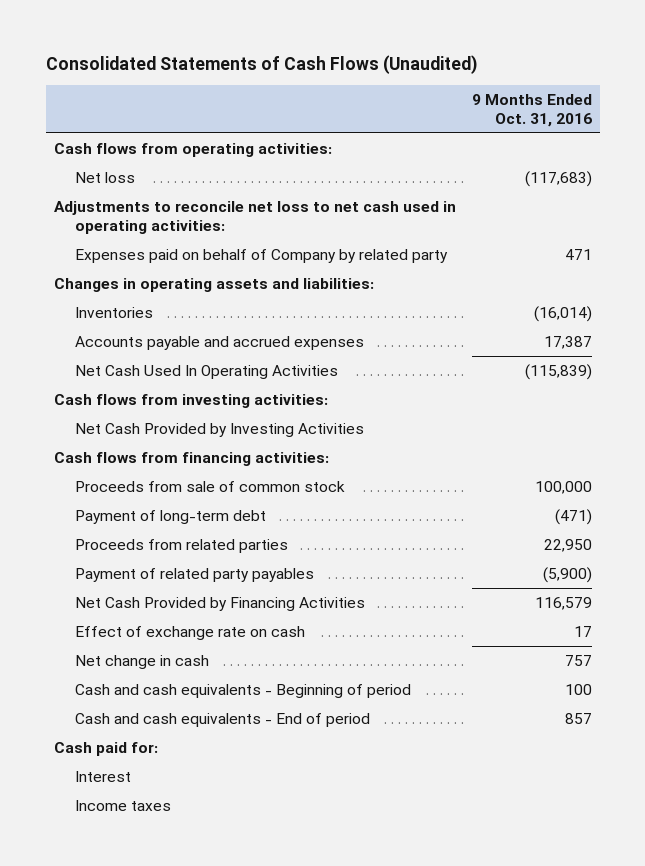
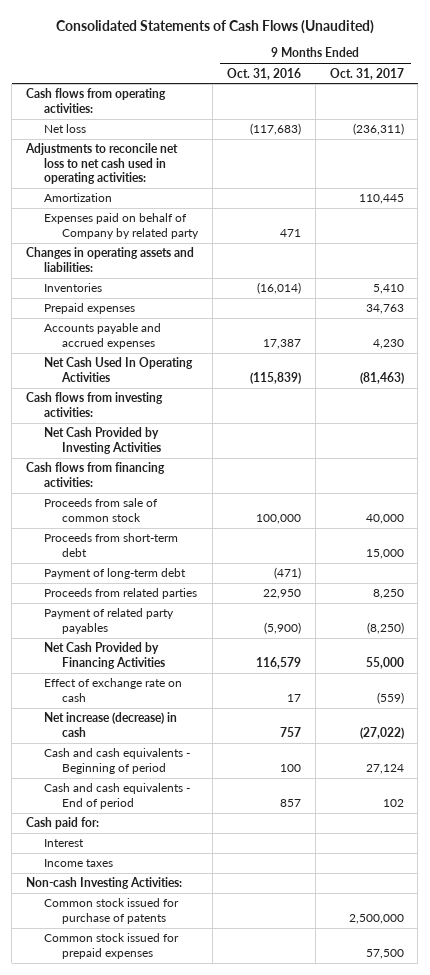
none -> [329,67,404,80] Oct. 31, 2017
none -> [44,193,113,203] Amortization
none -> [44,303,136,315] Prepaid expenses
none -> [44,533,179,557] Proceeds from short-term debt
[74,654,209,669] Net change in cash -> [44,712,178,737] Net increase (decrease) in cash
none -> [26,877,183,890] Non-cash Investing Activities:
none -> [44,898,180,924] Common stock issued for purchase of patents
none -> [44,933,180,959] Common stock issued for prepaid expenses

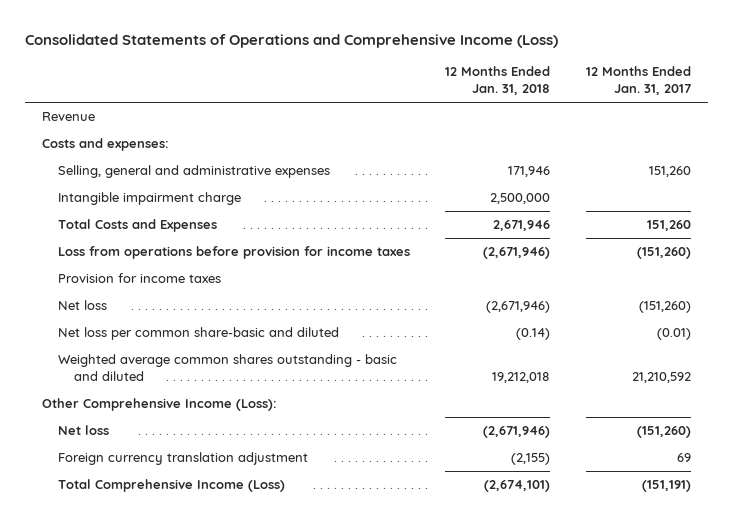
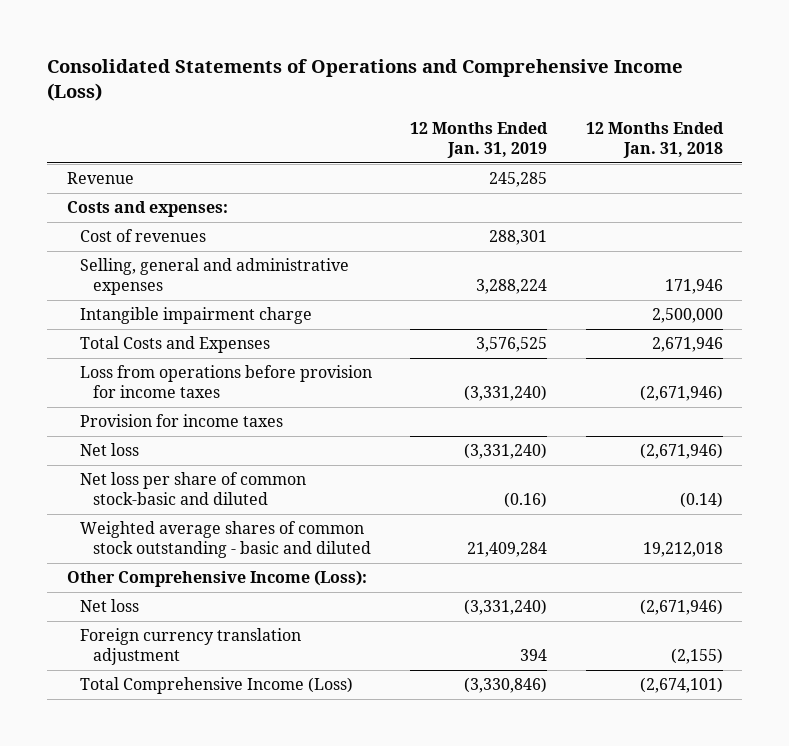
[585,66,691,96] 12 Months Ended Jan. 31, 2017 -> none
none -> [410,122,549,158] 12 Months Ended Jan. 31, 2019
none -> [79,229,206,243] Cost of revenues
[58,327,340,341] Net loss per common share-basic and diluted -> [79,472,306,505] Net loss per share of common stock-basic and diluted
[58,354,398,382] Weighted average common shares outstanding - basic and diluted -> [79,521,371,558] Weighted average shares of common stock outstanding - basic and diluted

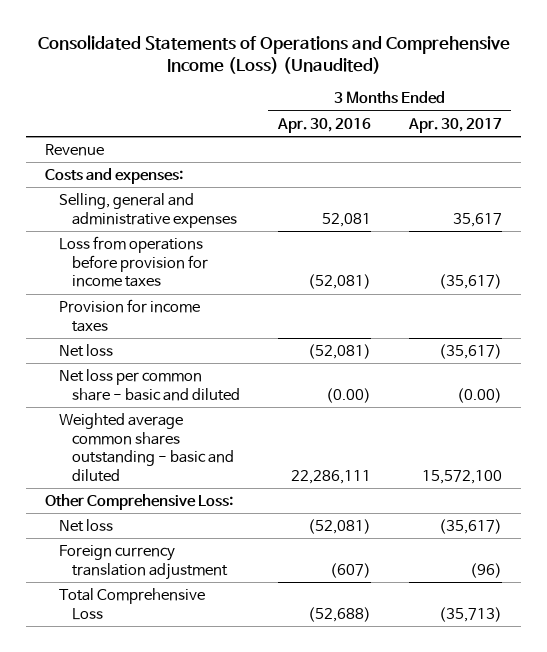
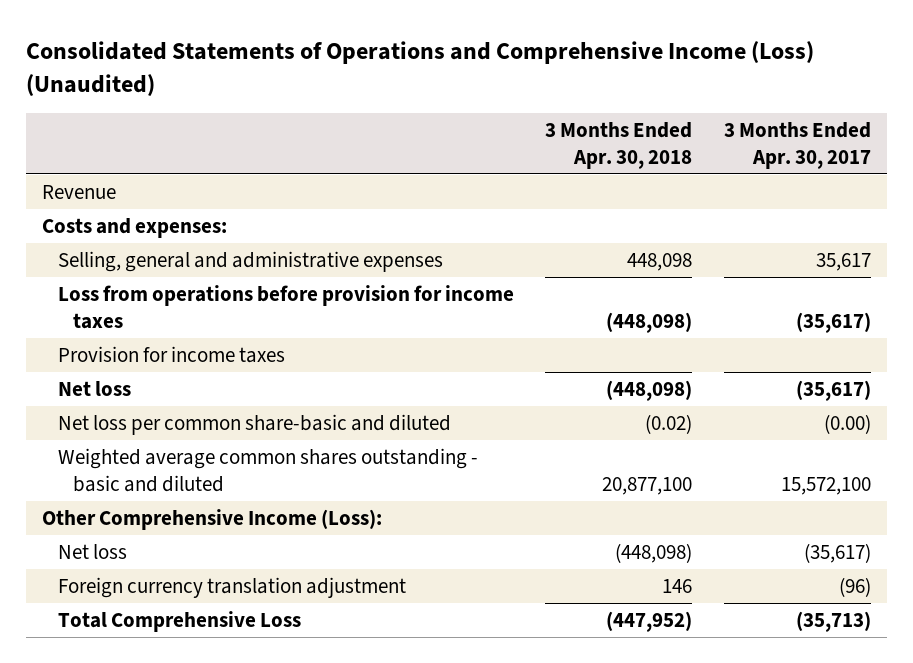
[276,117,371,133] Apr. 30, 2016 -> none
none -> [545,121,693,169] 3 Months Ended Apr. 30, 2018
[58,368,240,401] Net loss per common share - basic and diluted -> [57,414,451,436] Net loss per common share-basic and diluted
[45,493,234,510] Other Comprehensive Loss: -> [42,509,383,531] Other Comprehensive Income (Loss):

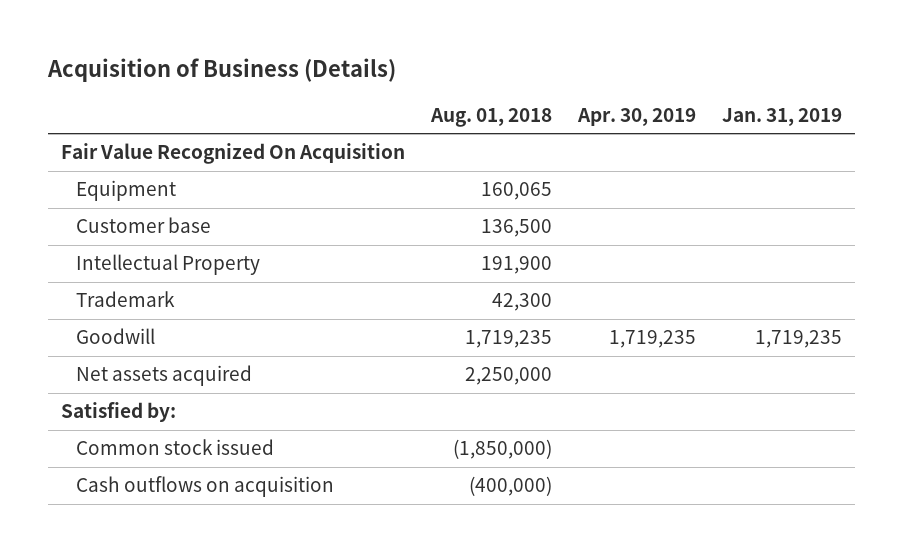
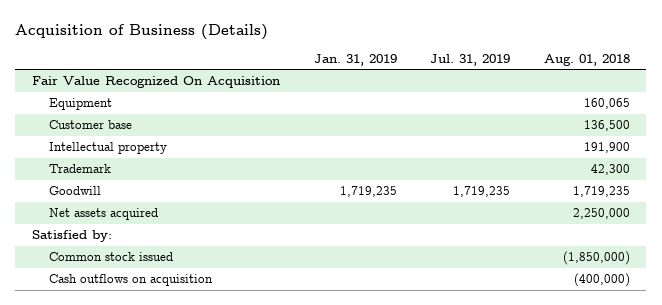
[577,107,697,126] Apr. 30, 2019 -> none
none -> [430,53,511,66] Jul. 31, 2019
[76,254,261,276] Intellectual Property -> [49,142,168,155] Intellectual property

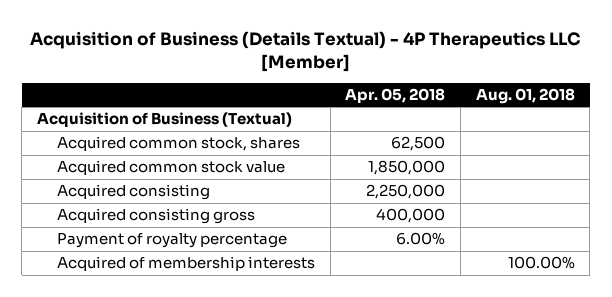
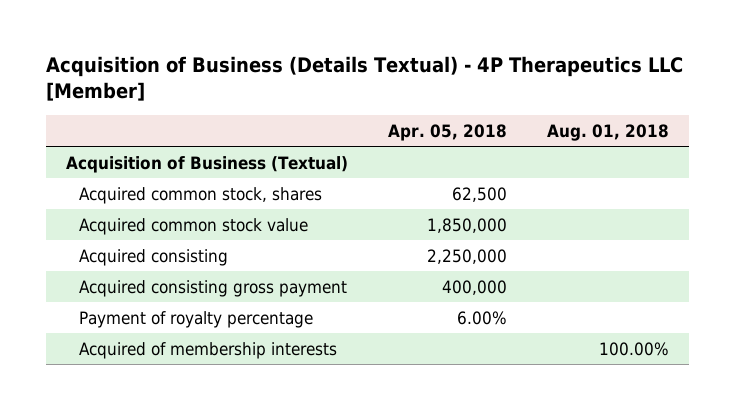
[57,208,256,225] Acquired consisting gross -> [78,279,347,297] Acquired consisting gross payment

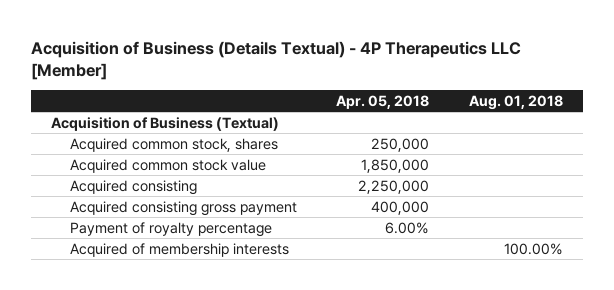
[452,186,508,202] 62,500 -> [371,137,430,152] 250,000

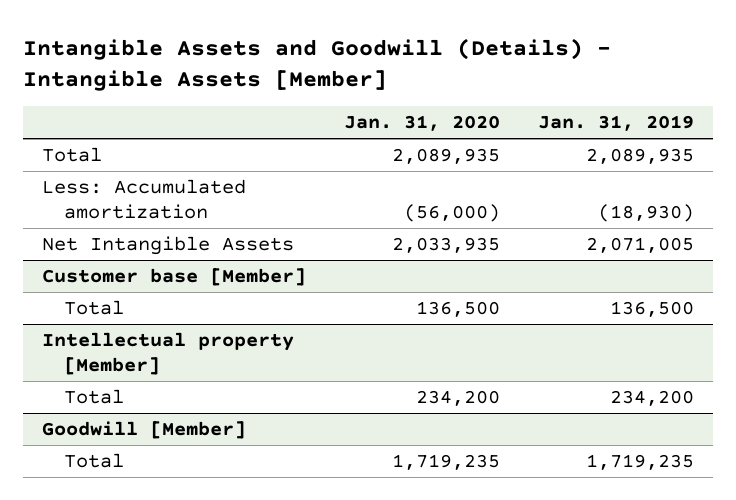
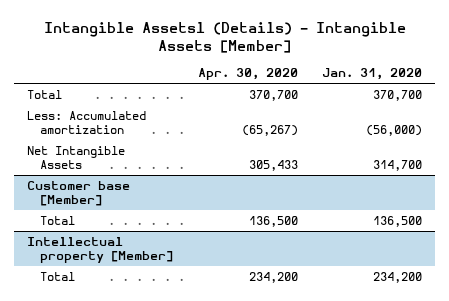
[23,37,612,92] Intangible Assets and Goodwill (Details) - Intangible Assets [Member] -> [43,21,406,53] Intangible Assetsl (Details) - Intangible Assets [Member]
[537,115,694,132] Jan. 31, 2019 -> none
none -> [197,68,298,81] Apr. 30, 2020
[391,147,500,164] 2,089,935 -> [373,89,423,101] 370,700
[391,236,500,253] 2,033,935 -> [373,160,423,172] 314,700
[42,420,247,439] Goodwill [Member] -> none
[63,452,124,468] Total -> none

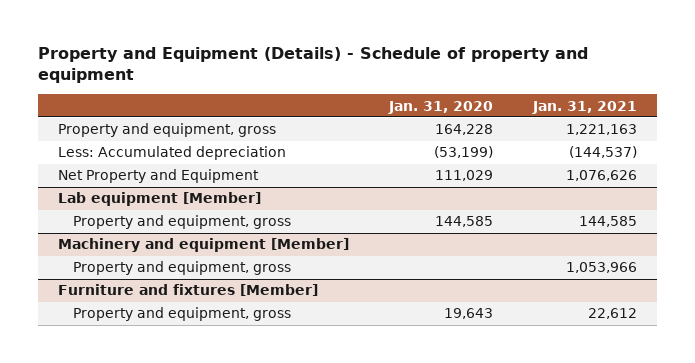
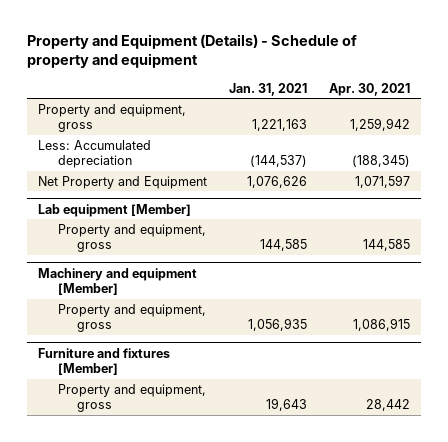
[388,100,494,114] Jan. 31, 2020 -> none
none -> [329,82,411,96] Apr. 30, 2021
[566,262,638,274] 1,053,966 -> [248,318,308,332] 1,056,935
[588,308,638,320] 22,612 -> [266,398,308,412] 19,643

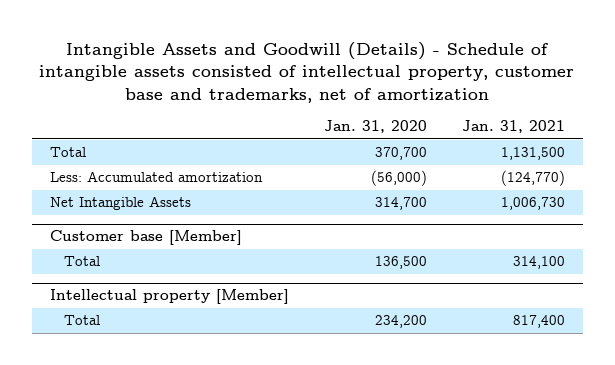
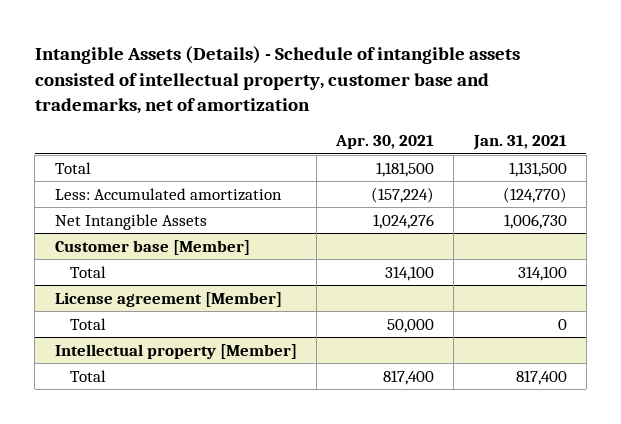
[39,41,575,103] Intangible Assets and Goodwill (Details) - Schedule of intangible assets consisted of intellectual property, customer base and trademarks, net of amortization -> [34,46,520,115] Intangible Assets (Details) - Schedule of intangible assets consisted of intellectual property, customer base and trademarks, net of amortization
[323,120,427,134] Jan. 31, 2020 -> none
none -> [335,135,435,150] Apr. 30, 2021
none -> [54,291,282,307] License agreement [Member]
none -> [69,317,106,330] Total

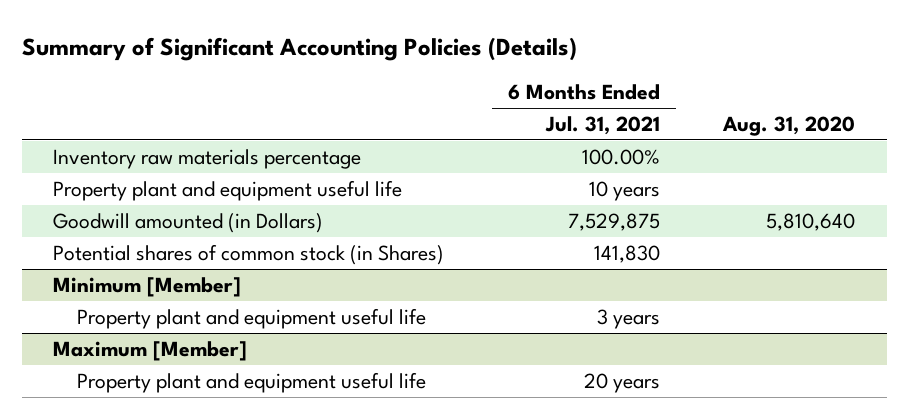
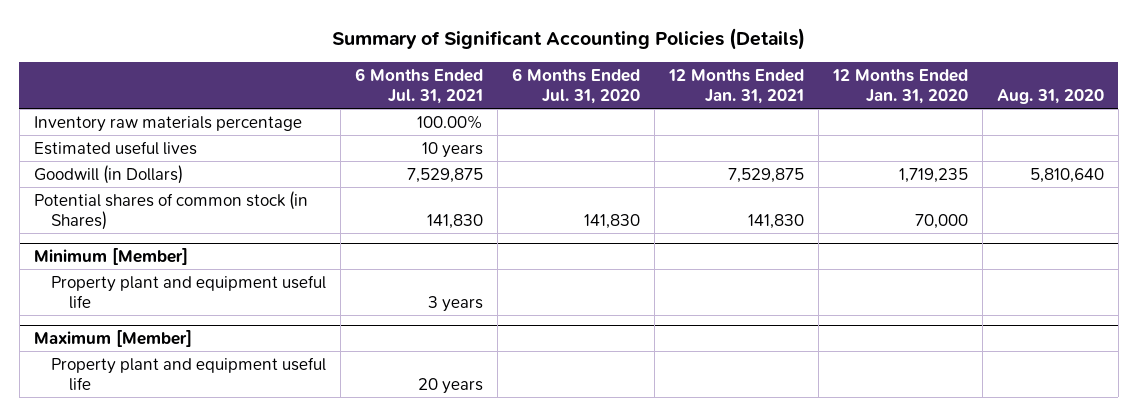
none -> [512,67,641,105] 6 Months Ended Jul. 31, 2020
none -> [668,68,805,105] 12 Months Ended Jan. 31, 2021
none -> [831,68,968,105] 12 Months Ended Jan. 31, 2020
[53,179,403,201] Property plant and equipment useful life -> none
none -> [33,140,197,155] Estimated useful lives
[53,212,324,233] Goodwill amounted (in Dollars) -> [33,164,183,184] Goodwill (in Dollars)

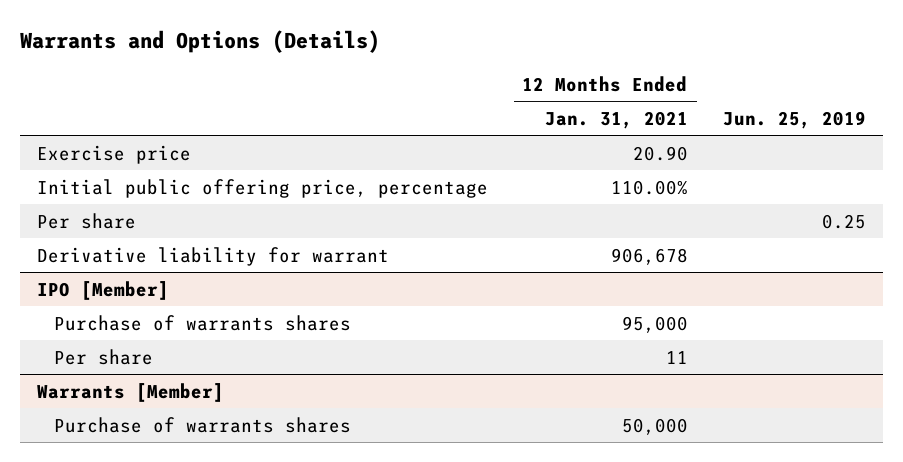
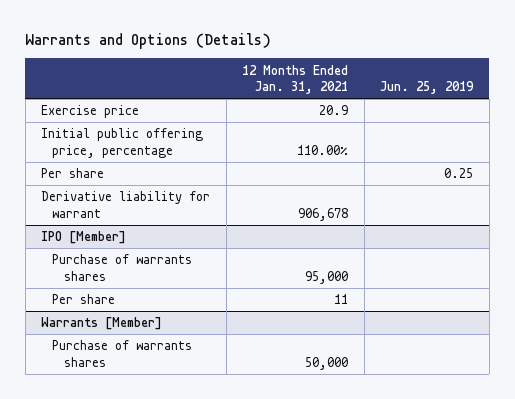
[632,145,688,161] 20.90 -> [319,105,349,116] 20.9

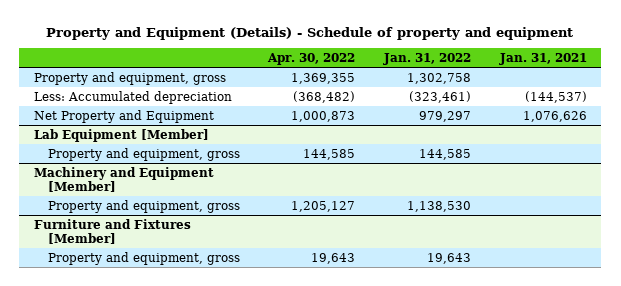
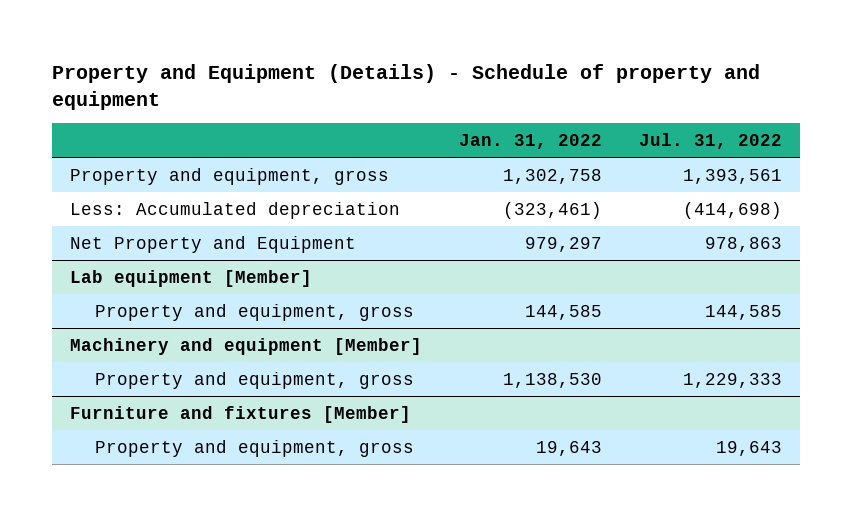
[267,52,356,65] Apr. 30, 2022 -> none
[498,52,587,65] Jan. 31, 2021 -> none
none -> [638,132,782,149] Jul. 31, 2022
[33,128,209,142] Lab Equipment [Member] -> [70,269,313,287] Lab equipment [Member]
[33,166,214,192] Machinery and Equipment [Member] -> [70,337,423,355] Machinery and equipment [Member]
[33,218,191,244] Furniture and Fixtures [Member] -> [70,405,412,423] Furniture and fixtures [Member]

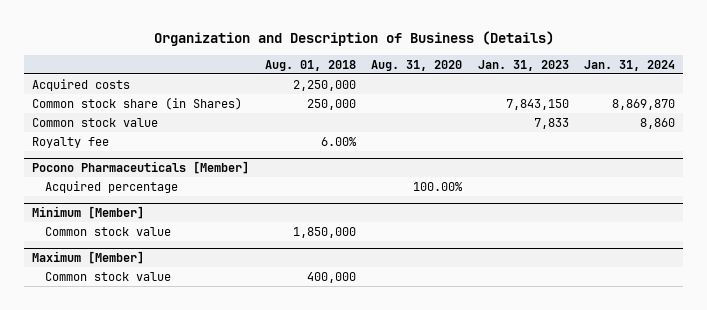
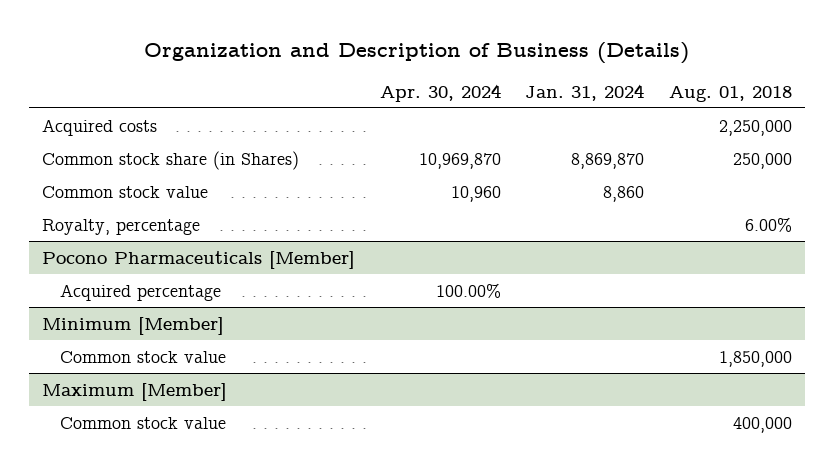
[371,59,463,71] Aug. 31, 2020 -> none
[477,59,569,71] Jan. 31, 2023 -> none
none -> [379,83,501,102] Apr. 30, 2024
[32,136,110,148] Royalty fee -> [41,218,200,235] Royalty, percentage

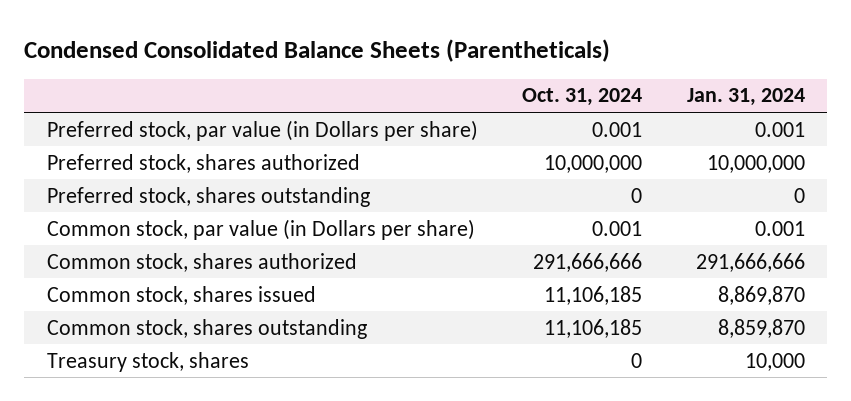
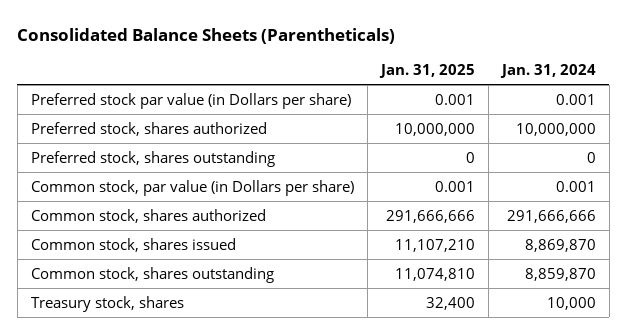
[24,38,611,62] Condensed Consolidated Balance Sheets (Parentheticals) -> [17,27,396,44] Consolidated Balance Sheets (Parentheticals)
[522,88,643,107] Oct. 31, 2024 -> none
none -> [378,64,475,79] Jan. 31, 2025
[46,119,478,141] Preferred stock, par value (in Dollars per share) -> [30,92,351,109] Preferred stock par value (in Dollars per share)

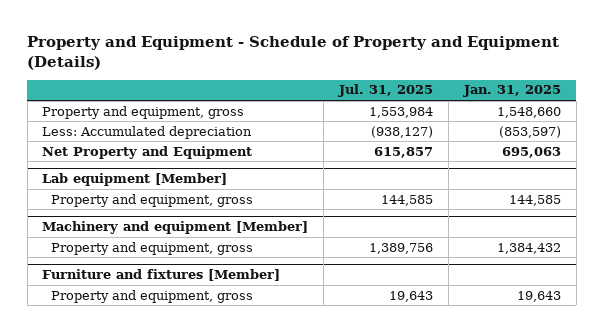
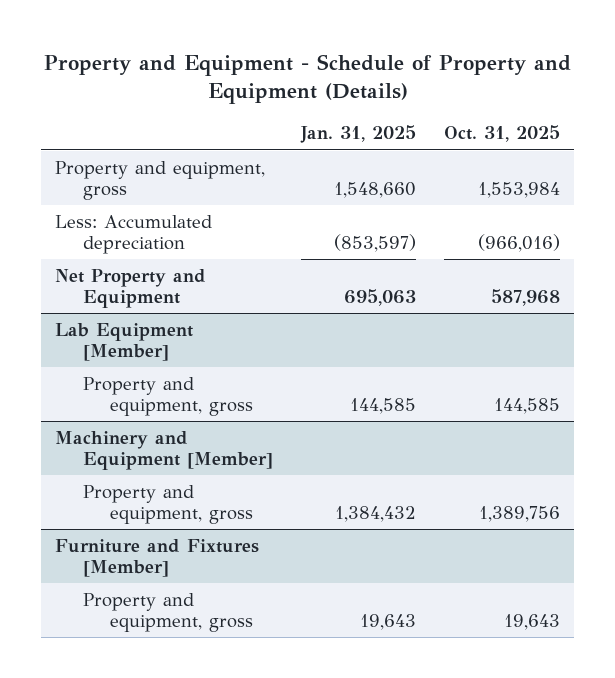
[338,84,434,98] Jul. 31, 2025 -> none
none -> [443,125,560,143] Oct. 31, 2025
[42,173,228,187] Lab equipment [Member] -> [55,322,194,362] Lab Equipment [Member]
[42,221,309,235] Machinery and equipment [Member] -> [55,430,273,471] Machinery and Equipment [Member]
[42,269,281,282] Furniture and fixtures [Member] -> [55,538,260,578] Furniture and Fixtures [Member]

